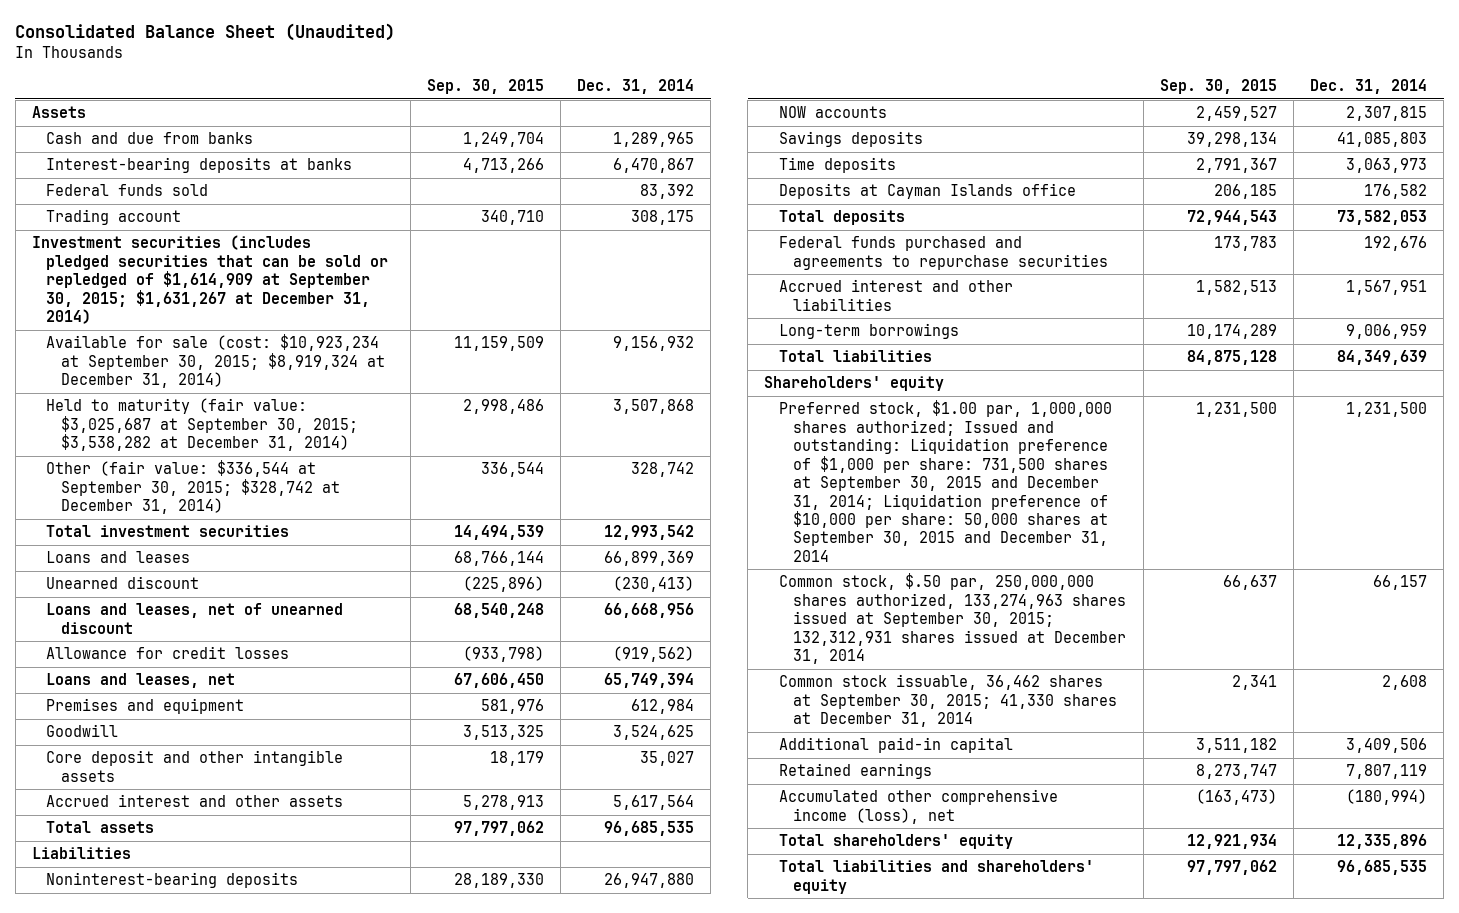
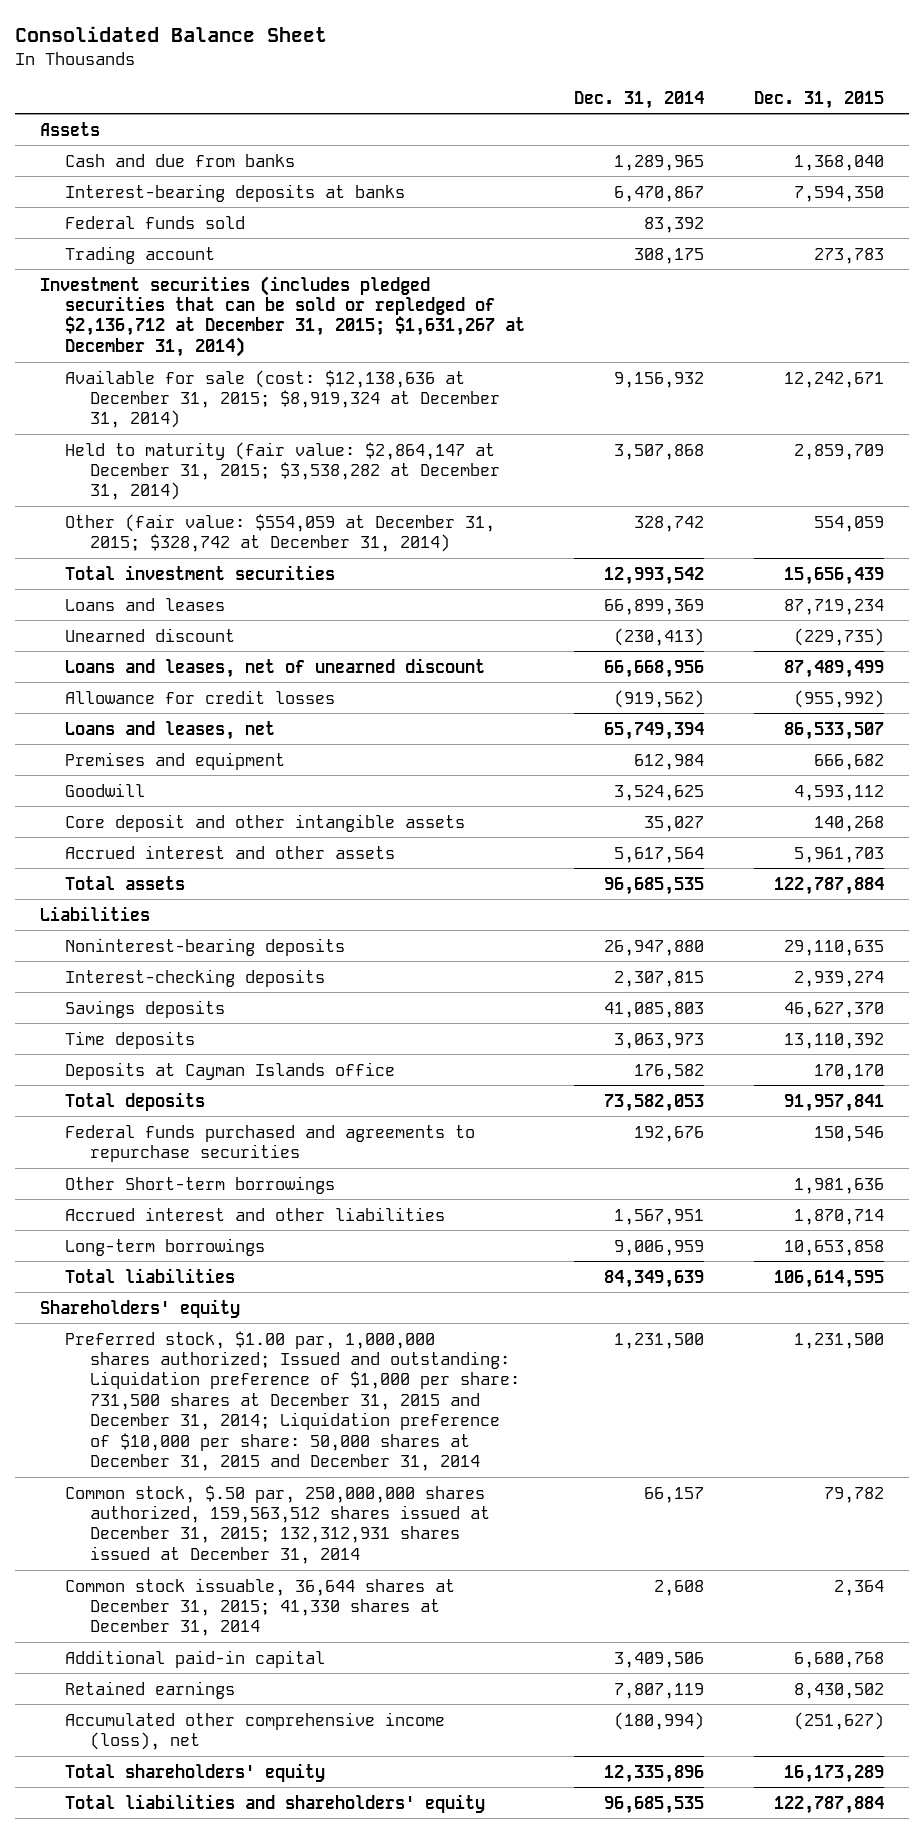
[15,22,396,41] Consolidated Balance Sheet (Unaudited) -> [15,25,328,42] Consolidated Balance Sheet
[426,79,544,95] Sep. 30, 2015 -> none
none -> [753,90,884,109] Dec. 31, 2015
[31,235,389,325] Investment securities (includes pledged securities that can be sold or repledged of $1,614,909 at September 30, 2015; $1,631,267 at December 31, 2014) -> [39,275,525,357] Investment securities (includes pledged securities that can be sold or repledged of $2,136,712 at December 31, 2015; $1,631,267 at December 31, 2014)
[46,334,385,389] Available for sale (cost: $10,923,234 at September 30, 2015; $8,919,324 at December 31, 2014) -> [64,369,501,429] Available for sale (cost: $12,138,636 at December 31, 2015; $8,919,324 at December 31, 2014)
[46,398,358,452] Held to maturity (fair value: $3,025,687 at September 30, 2015; $3,538,282 at December 31, 2014) -> [64,441,501,501] Held to maturity (fair value: $2,864,147 at December 31, 2015; $3,538,282 at December 31, 2014)
[46,460,340,515] Other (fair value: $336,544 at September 30, 2015; $328,742 at December 31, 2014) -> [64,513,495,553] Other (fair value: $554,059 at December 31, 2015; $328,742 at December 31, 2014)
[778,106,887,119] NOW accounts -> [64,968,325,987] Interest-checking deposits
none -> [64,1175,335,1194] Other Short-term borrowings
[778,400,1112,562] Preferred stock, $1.00 par, 1,000,000 shares authorized; Issued and outstanding: Liquidation preference of $1,000 per share: 731,500 shares at September 30, 2015 and December 31, 2014; Liquidation preference of $10,000 per share: 50,000 shares at September 30, 2015 and December 31, 2014 -> [64,1330,521,1472] Preferred stock, $1.00 par, 1,000,000 shares authorized; Issued and outstanding: Liquidation preference of $1,000 per share: 731,500 shares at December 31, 2015 and December 31, 2014; Liquidation preference of $10,000 per share: 50,000 shares at December 31, 2015 and December 31, 2014
[778,573,1127,665] Common stock, $.50 par, 250,000,000 shares authorized, 133,274,963 shares issued at September 30, 2015; 132,312,931 shares issued at December 31, 2014 -> [64,1484,491,1564] Common stock, $.50 par, 250,000,000 shares authorized, 159,563,512 shares issued at December 31, 2015; 132,312,931 shares issued at December 31, 2014
[778,674,1118,728] Common stock issuable, 36,462 shares at September 30, 2015; 41,330 shares at December 31, 2014 -> [64,1577,455,1637] Common stock issuable, 36,644 shares at December 31, 2015; 41,330 shares at December 31, 2014

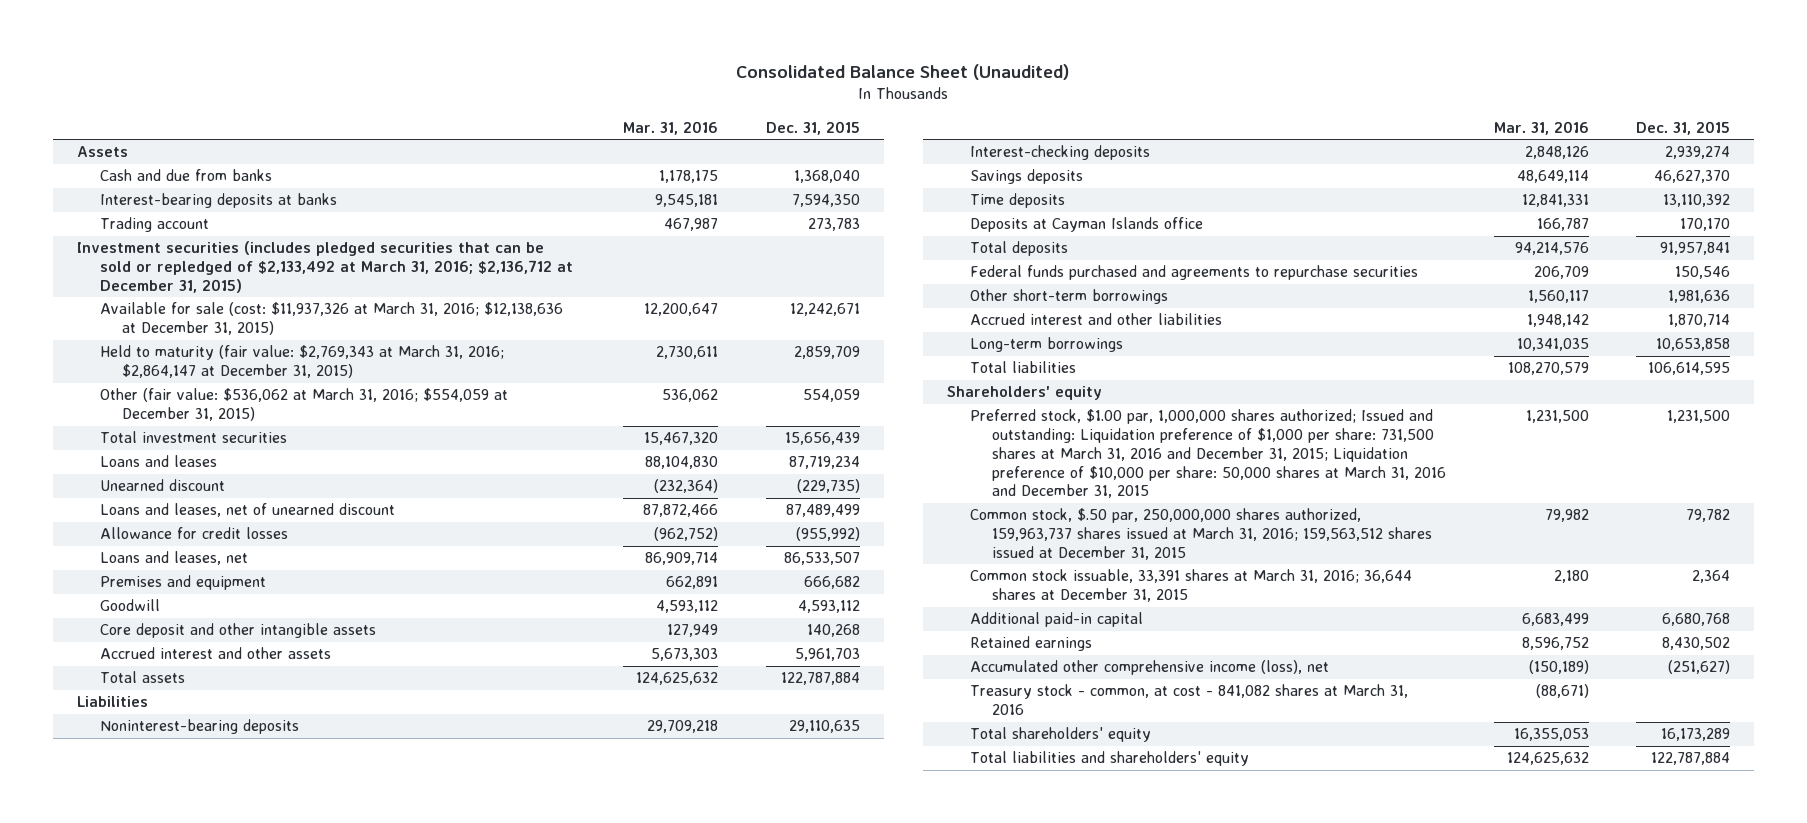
[15,25,328,42] Consolidated Balance Sheet -> [736,63,1070,80] Consolidated Balance Sheet (Unaudited)
[574,90,705,109] Dec. 31, 2014 -> none
none -> [623,120,719,135] Mar. 31, 2016
[64,215,245,229] Federal funds sold -> none
[39,275,525,357] Investment securities (includes pledged securities that can be sold or repledged of $2,136,712 at December 31, 2015; $1,631,267 at December 31, 2014) -> [76,241,573,293] Investment securities (includes pledged securities that can be sold or repledged of $2,133,492 at March 31, 2016; $2,136,712 at December 31, 2015)
[64,369,501,429] Available for sale (cost: $12,138,636 at December 31, 2015; $8,919,324 at December 31, 2014) -> [99,302,563,336] Available for sale (cost: $11,937,326 at March 31, 2016; $12,138,636 at December 31, 2015)
[64,441,501,501] Held to maturity (fair value: $2,864,147 at December 31, 2015; $3,538,282 at December 31, 2014) -> [99,345,504,379] Held to maturity (fair value: $2,769,343 at March 31, 2016; $2,864,147 at December 31, 2015)
[64,513,495,553] Other (fair value: $554,059 at December 31, 2015; $328,742 at December 31, 2014) -> [99,388,508,422] Other (fair value: $536,062 at March 31, 2016; $554,059 at December 31, 2015)
[64,1175,335,1194] Other Short-term borrowings -> [969,289,1168,305] Other short-term borrowings
[64,1330,521,1472] Preferred stock, $1.00 par, 1,000,000 shares authorized; Issued and outstanding: Liquidation preference of $1,000 per share: 731,500 shares at December 31, 2015 and December 31, 2014; Liquidation preference of $10,000 per share: 50,000 shares at December 31, 2015 and December 31, 2014 -> [969,409,1447,499] Preferred stock, $1.00 par, 1,000,000 shares authorized; Issued and outstanding: Liquidation preference of $1,000 per share: 731,500 shares at March 31, 2016 and December 31, 2015; Liquidation preference of $10,000 per share: 50,000 shares at March 31, 2016 and December 31, 2015
[64,1484,491,1564] Common stock, $.50 par, 250,000,000 shares authorized, 159,563,512 shares issued at December 31, 2015; 132,312,931 shares issued at December 31, 2014 -> [969,508,1433,560] Common stock, $.50 par, 250,000,000 shares authorized, 159,963,737 shares issued at March 31, 2016; 159,563,512 shares issued at December 31, 2015
[64,1577,455,1637] Common stock issuable, 36,644 shares at December 31, 2015; 41,330 shares at December 31, 2014 -> [969,569,1412,603] Common stock issuable, 33,391 shares at March 31, 2016; 36,644 shares at December 31, 2015
none -> [969,684,1408,716] Treasury stock - common, at cost - 841,082 shares at March 31, 2016

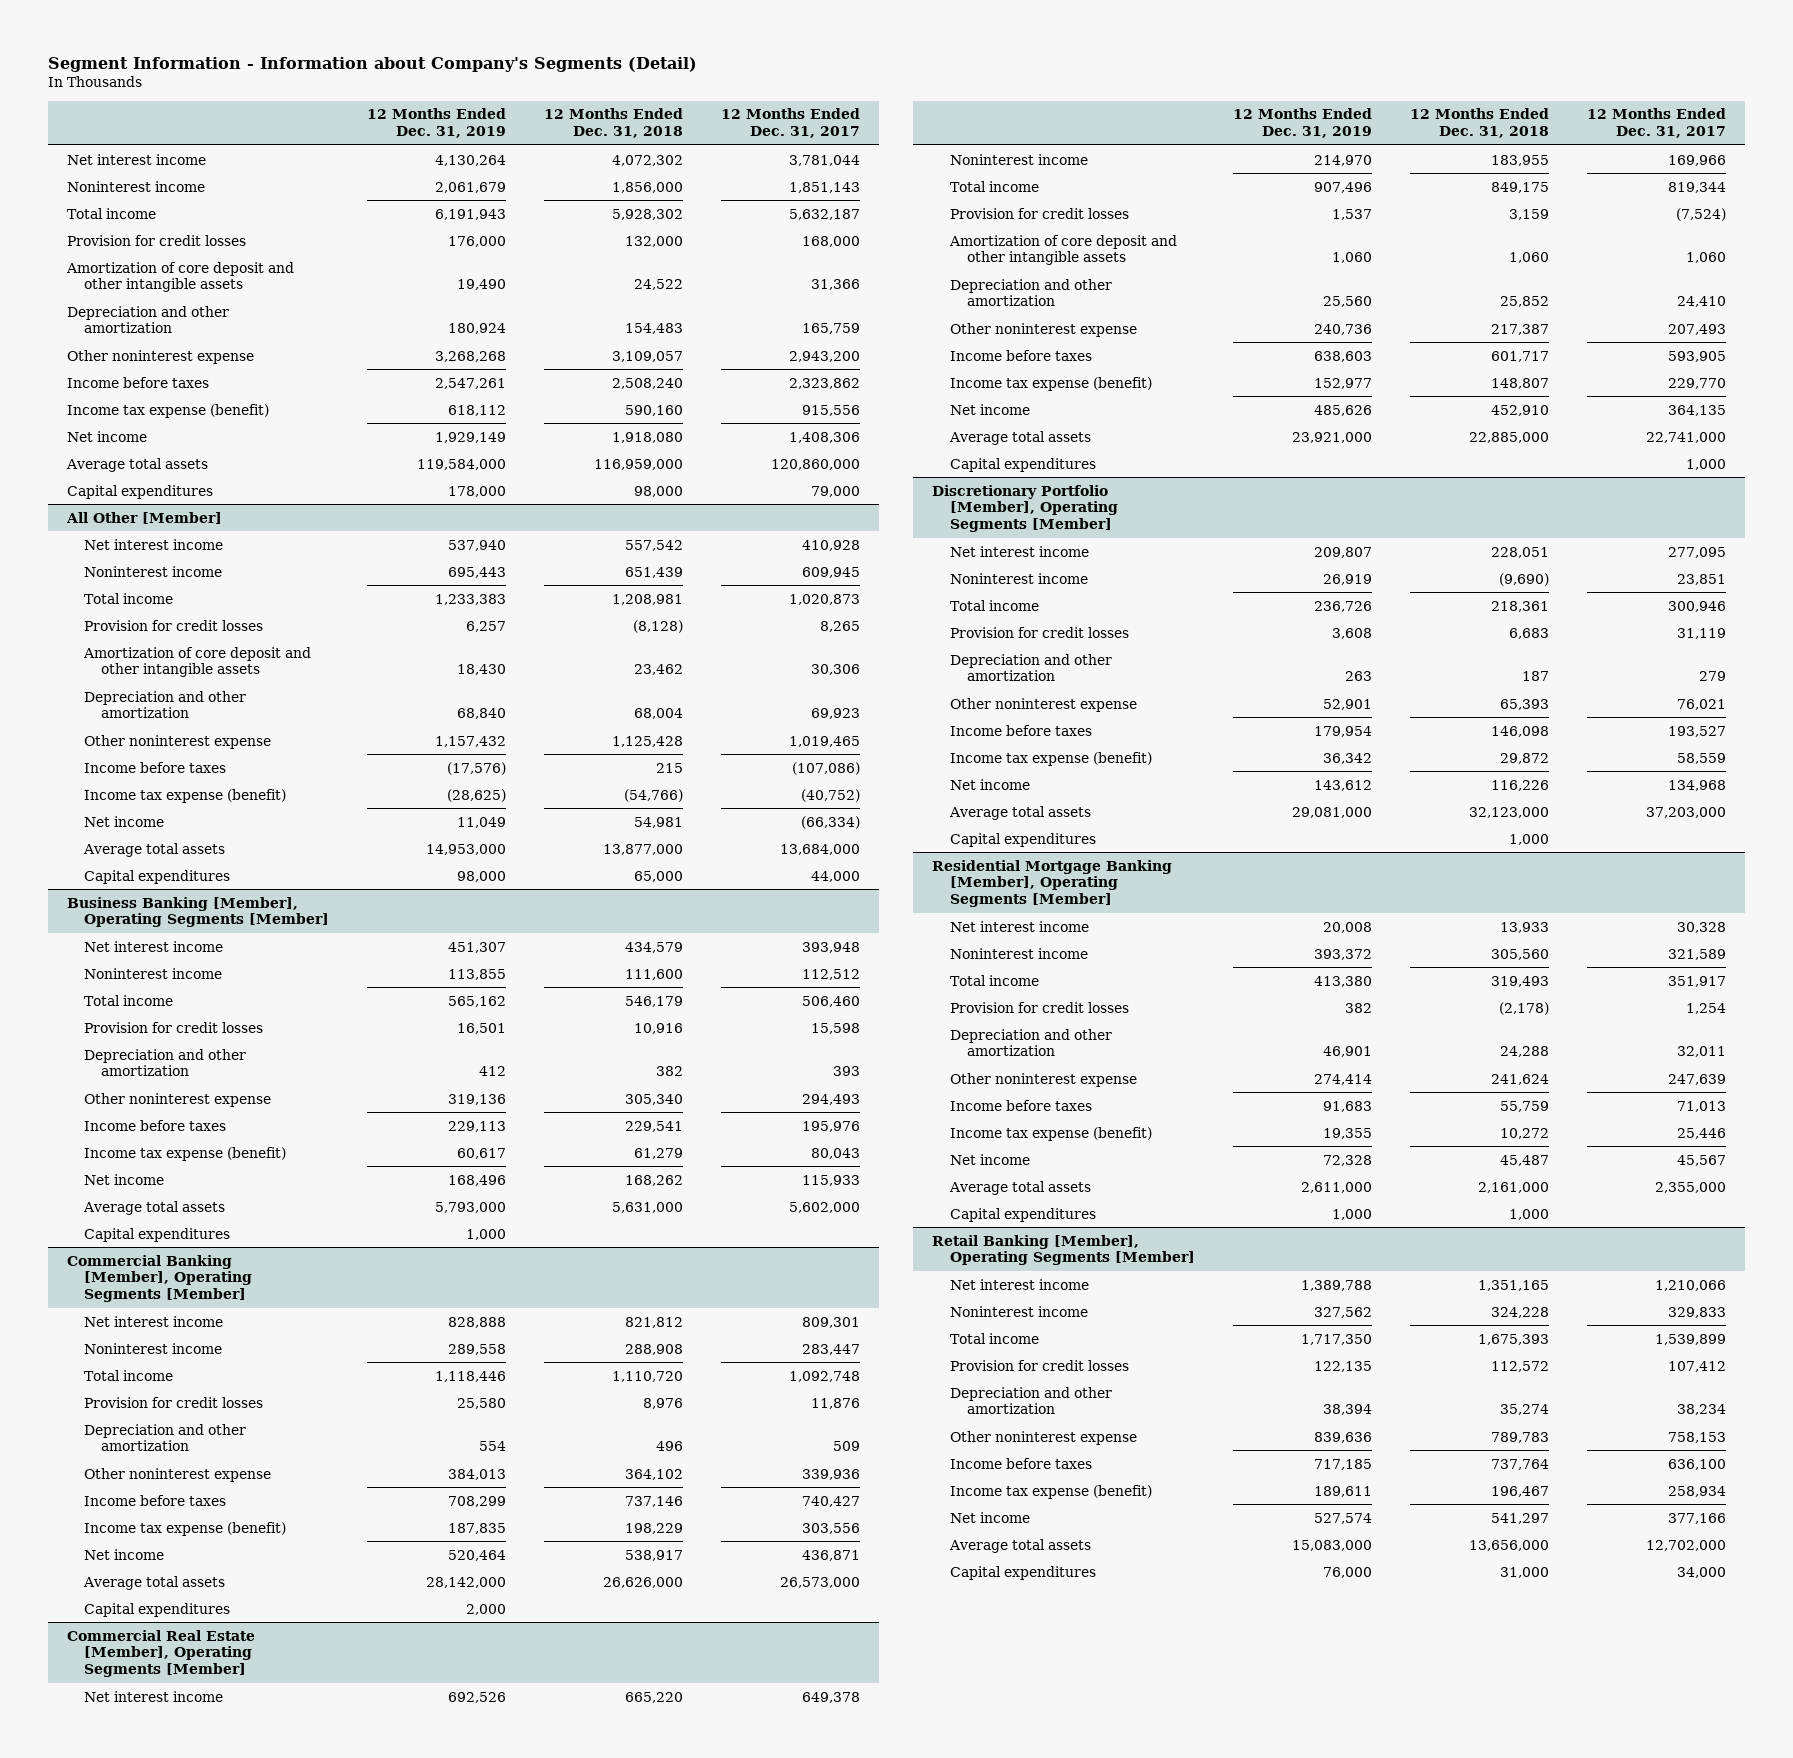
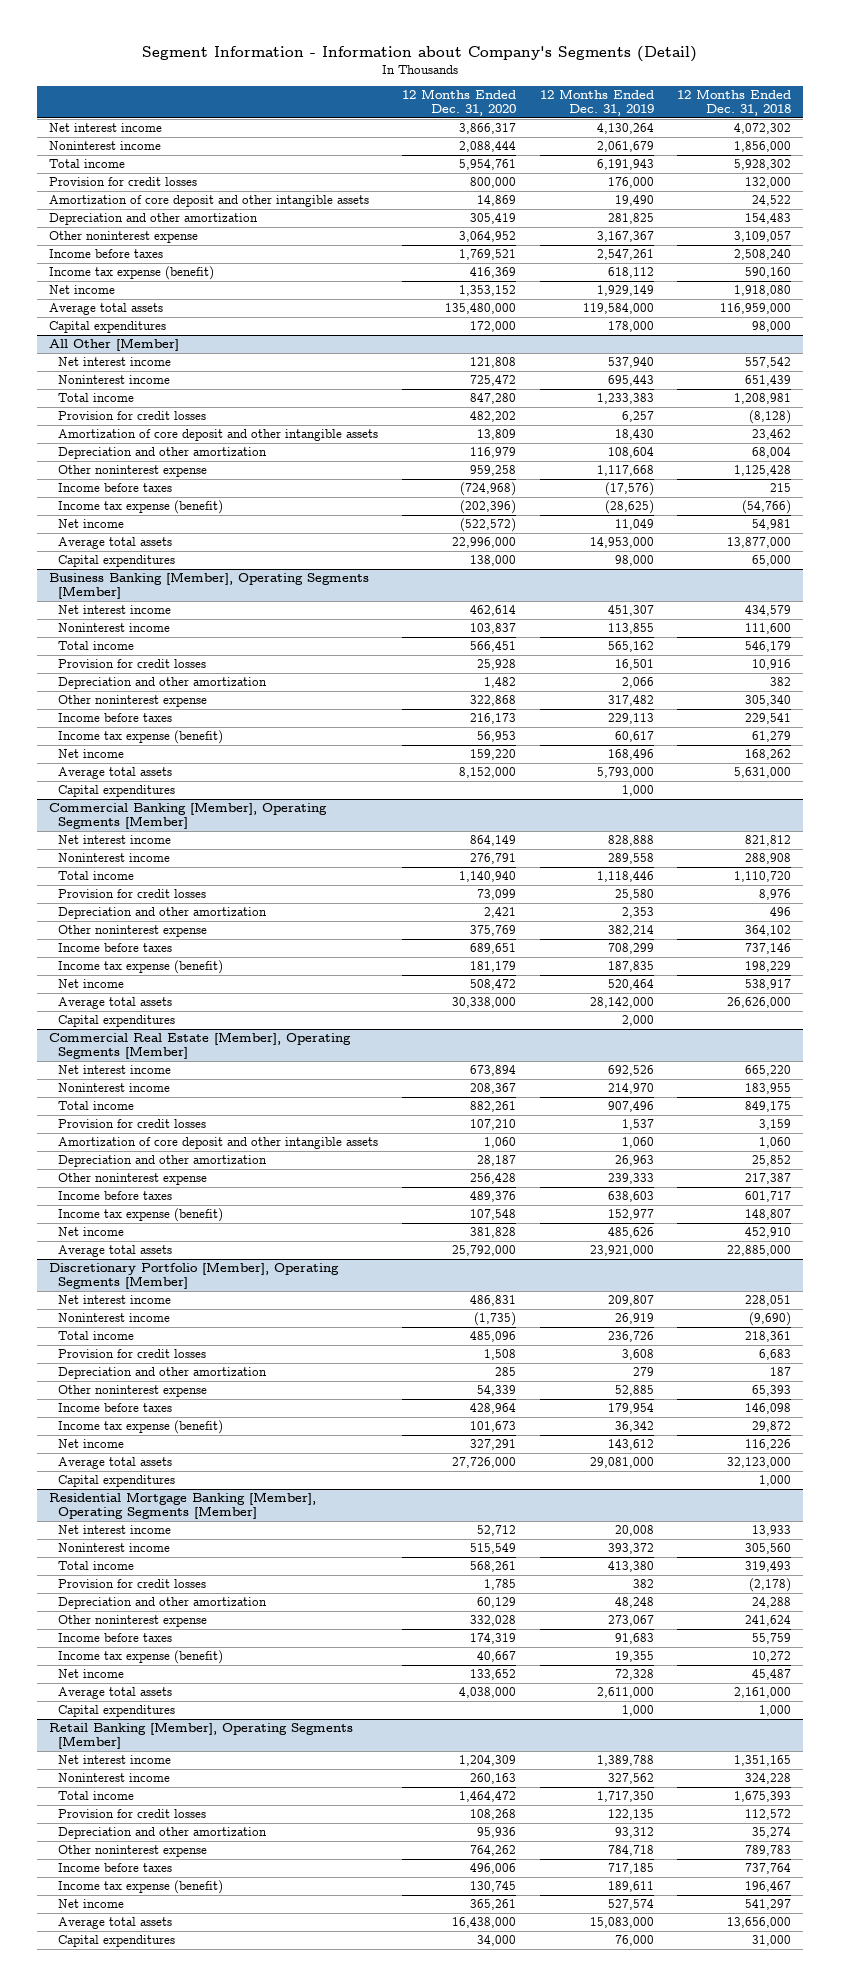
[721,108,861,139] 12 Months Ended Dec. 31, 2017 -> none
none -> [402,89,517,117] 12 Months Ended Dec. 31, 2020
[448,323,507,335] 180,924 -> [607,213,654,225] 281,825
[435,350,507,362] 3,268,268 -> [596,231,654,243] 3,167,367
[457,708,507,720] 68,840 -> [607,447,654,459] 108,604
[435,735,507,747] 1,157,432 -> [596,465,654,477] 1,117,668
[479,1066,507,1077] 412 -> [621,677,654,689] 2,066
[448,1093,507,1105] 319,136 -> [607,695,654,707] 317,482
[479,1441,507,1452] 554 -> [621,907,654,919] 2,353
[448,1468,507,1480] 384,013 -> [607,925,654,937] 382,214
[1322,296,1372,308] 25,560 -> [614,1155,654,1167] 26,963
[1313,323,1372,335] 240,736 -> [607,1173,654,1185] 239,333
[949,457,1096,472] Capital expenditures -> none
[1344,671,1372,682] 263 -> [632,1367,654,1377] 279
[1322,698,1372,710] 52,901 -> [614,1385,654,1397] 52,885
[1322,1046,1372,1058] 46,901 -> [614,1597,654,1609] 48,248
[1313,1073,1372,1085] 274,414 -> [607,1615,654,1627] 273,067
[1322,1404,1372,1416] 38,394 -> [614,1827,654,1839] 93,312
[1313,1431,1372,1443] 839,636 -> [607,1845,654,1857] 784,718

